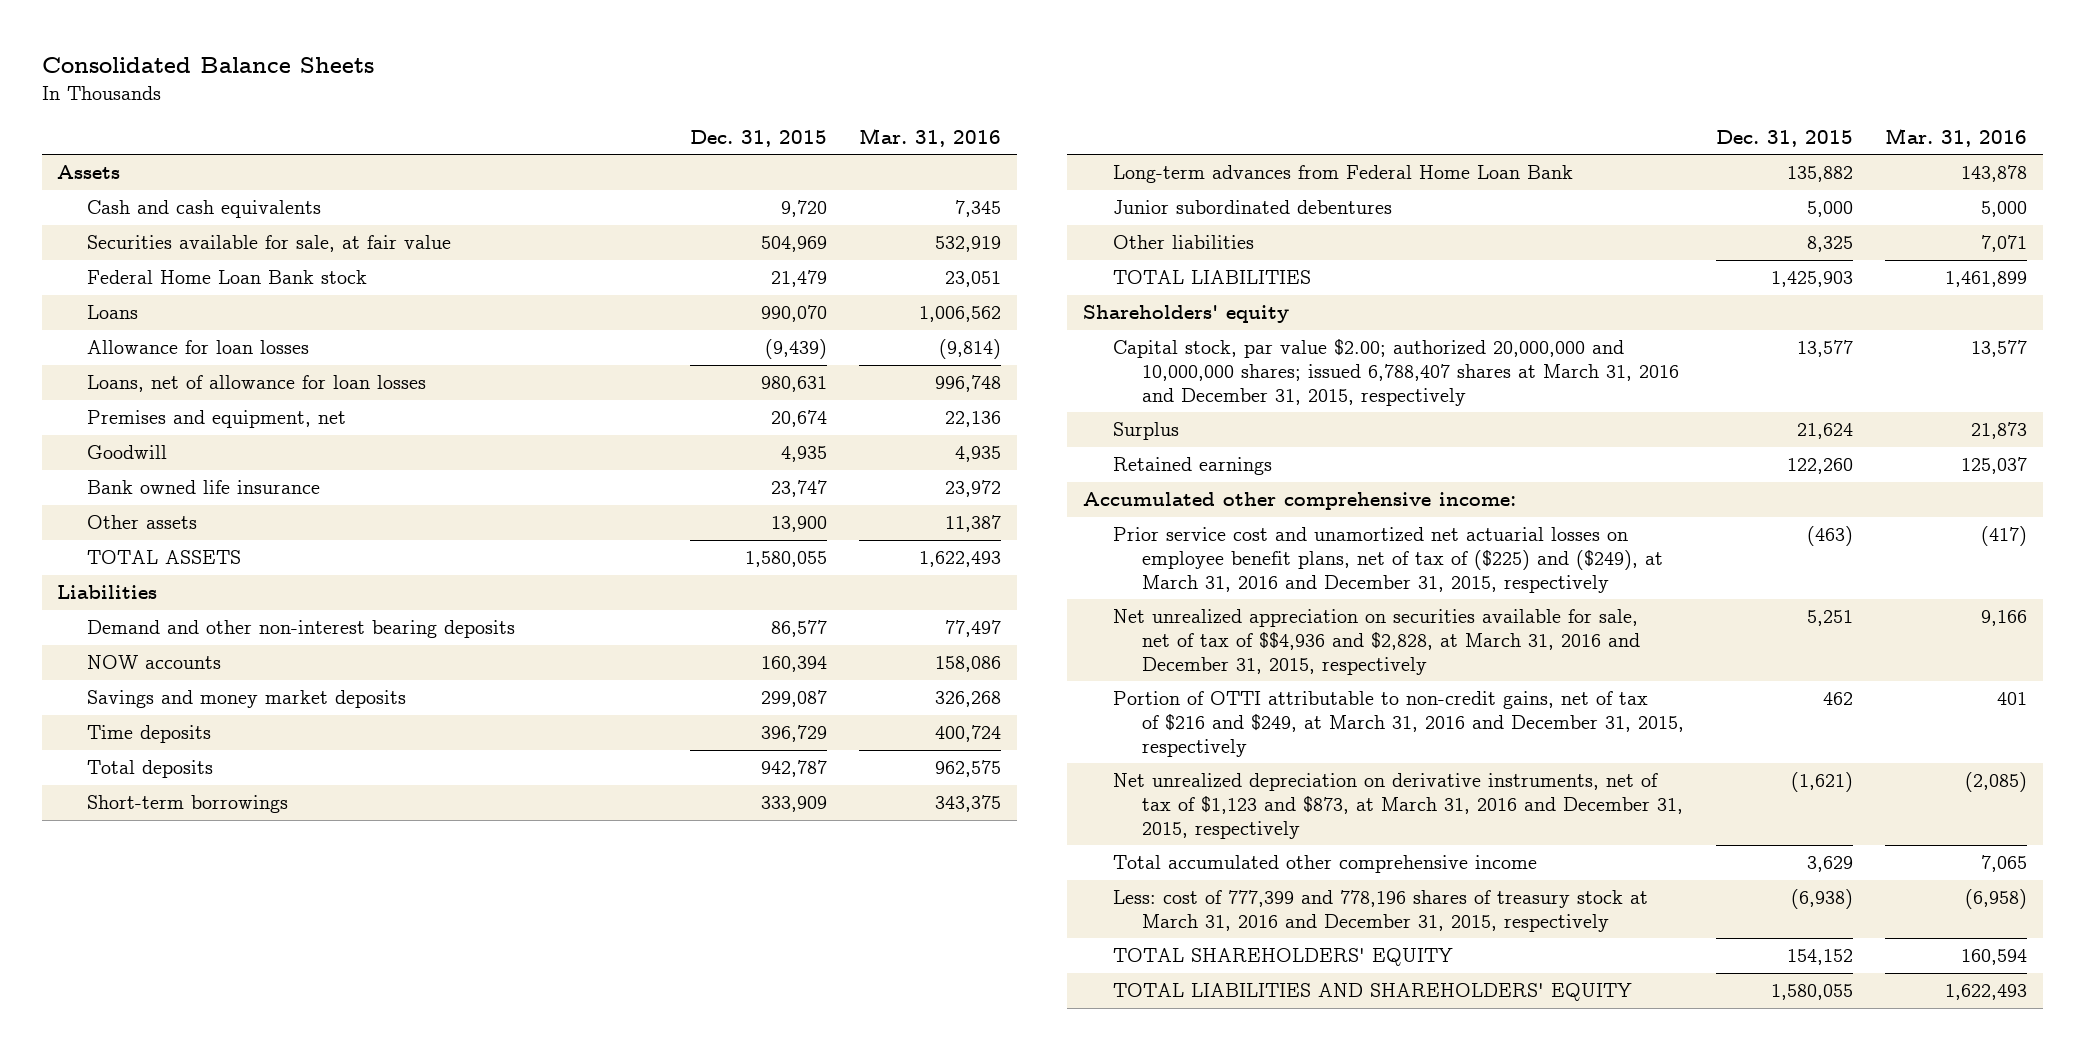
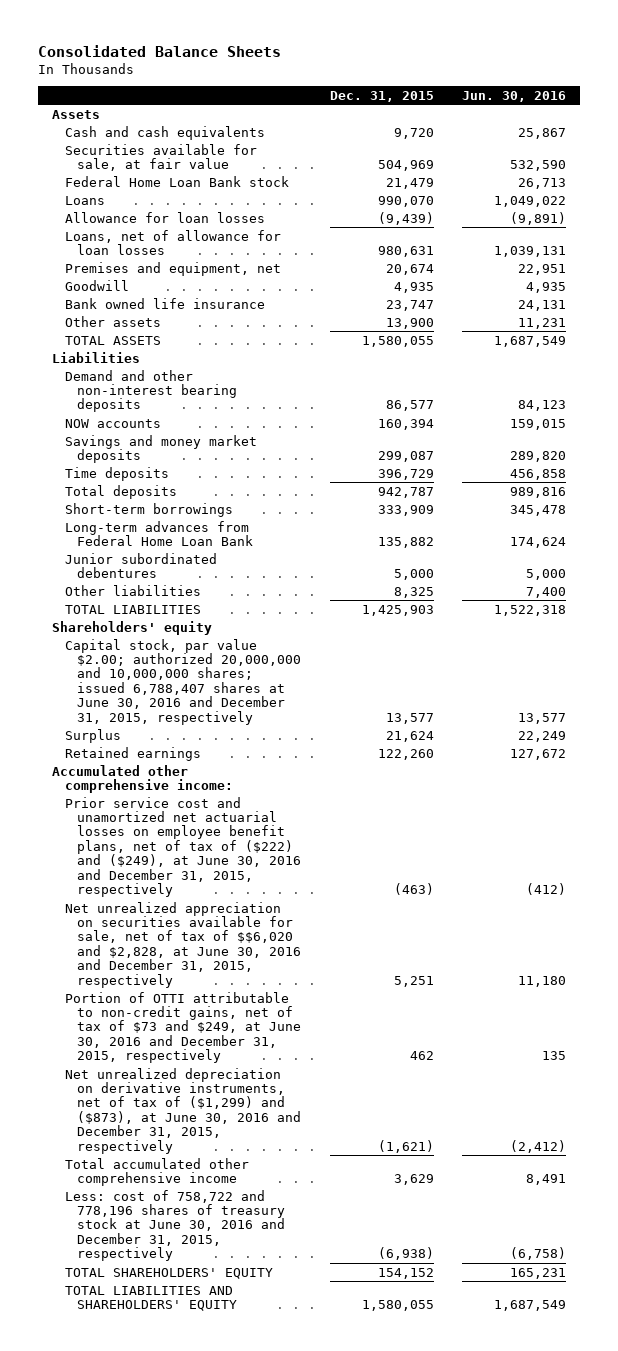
[859,128,1002,148] Mar. 31, 2016 -> none
none -> [462,90,567,102] Jun. 30, 2016
[1112,339,1679,406] Capital stock, par value $2.00; authorized 20,000,000 and 10,000,000 shares; issued 6,788,407 shares at March 31, 2016 and December 31, 2015, respectively -> [64,638,302,725] Capital stock, par value $2.00; authorized 20,000,000 and 10,000,000 shares; issued 6,788,407 shares at June 30, 2016 and December 31, 2015, respectively
[1112,527,1663,593] Prior service cost and unamortized net actuarial losses on employee benefit plans, net of tax of ($225) and ($249), at March 31, 2016 and December 31, 2015, respectively -> [64,796,302,898] Prior service cost and unamortized net actuarial losses on employee benefit plans, net of tax of ($222) and ($249), at June 30, 2016 and December 31, 2015, respectively
[1112,609,1640,675] Net unrealized appreciation on securities available for sale, net of tax of $$4,936 and $2,828, at March 31, 2016 and December 31, 2015, respectively -> [64,901,302,988] Net unrealized appreciation on securities available for sale, net of tax of $$6,020 and $2,828, at June 30, 2016 and December 31, 2015, respectively
[1112,691,1684,757] Portion of OTTI attributable to non-credit gains, net of tax of $216 and $249, at March 31, 2016 and December 31, 2015, respectively -> [64,991,302,1064] Portion of OTTI attributable to non-credit gains, net of tax of $73 and $249, at June 30, 2016 and December 31, 2015, respectively
[1112,773,1683,839] Net unrealized depreciation on derivative instruments, net of tax of $1,123 and $873, at March 31, 2016 and December 31, 2015, respectively -> [64,1067,302,1154] Net unrealized depreciation on derivative instruments, net of tax of ($1,299) and ($873), at June 30, 2016 and December 31, 2015, respectively
[1112,890,1648,932] Less: cost of 777,399 and 778,196 shares of treasury stock at March 31, 2016 and December 31, 2015, respectively -> [64,1189,286,1262] Less: cost of 758,722 and 778,196 shares of treasury stock at June 30, 2016 and December 31, 2015, respectively

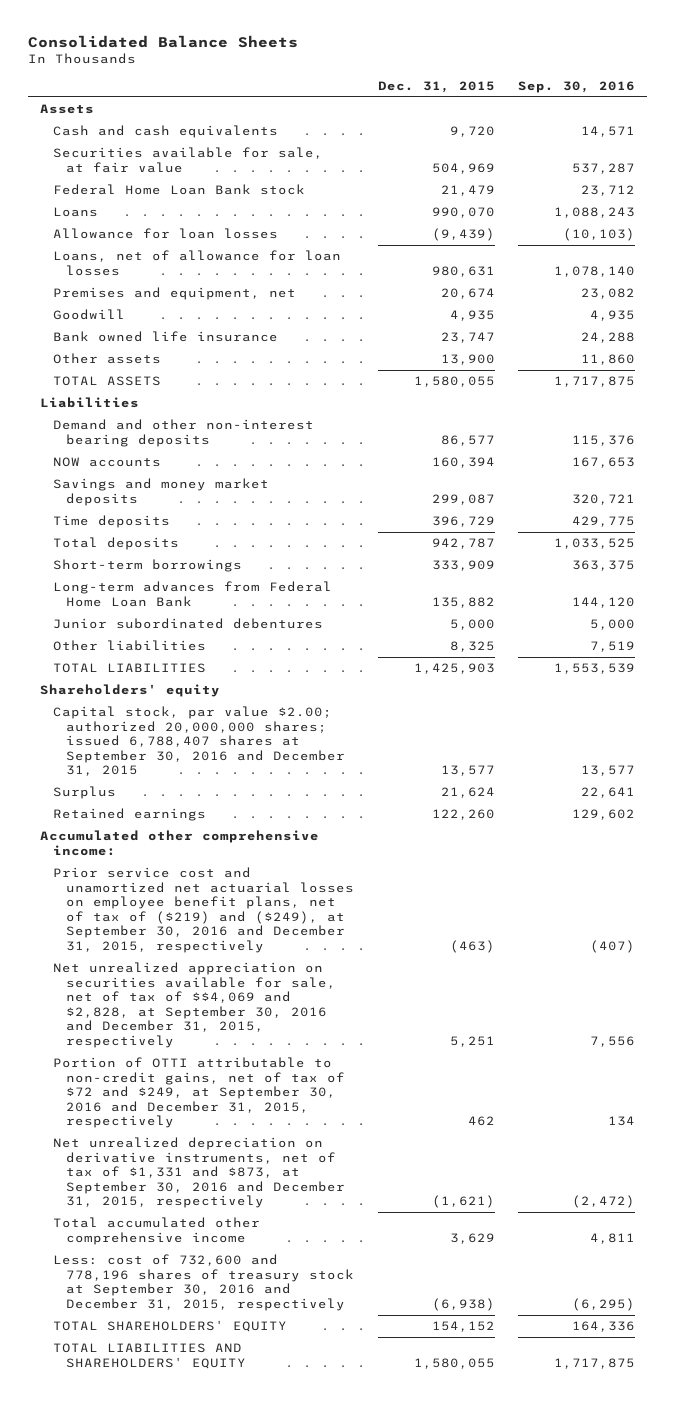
[462,90,567,102] Jun. 30, 2016 -> none
none -> [518,81,636,94] Sep. 30, 2016
[64,638,302,725] Capital stock, par value $2.00; authorized 20,000,000 and 10,000,000 shares; issued 6,788,407 shares at June 30, 2016 and December 31, 2015, respectively -> [52,706,346,777] Capital stock, par value $2.00; authorized 20,000,000 shares; issued 6,788,407 shares at September 30, 2016 and December 31, 2015
[64,796,302,898] Prior service cost and unamortized net actuarial losses on employee benefit plans, net of tax of ($222) and ($249), at June 30, 2016 and December 31, 2015, respectively -> [52,867,355,953] Prior service cost and unamortized net actuarial losses on employee benefit plans, net of tax of ($219) and ($249), at September 30, 2016 and December 31, 2015, respectively
[64,901,302,988] Net unrealized appreciation on securities available for sale, net of tax of $$6,020 and $2,828, at June 30, 2016 and December 31, 2015, respectively -> [52,962,337,1048] Net unrealized appreciation on securities available for sale, net of tax of $$4,069 and $2,828, at September 30, 2016 and December 31, 2015, respectively
[64,991,302,1064] Portion of OTTI attributable to non-credit gains, net of tax of $73 and $249, at June 30, 2016 and December 31, 2015, respectively -> [52,1057,346,1129] Portion of OTTI attributable to non-credit gains, net of tax of $72 and $249, at September 30, 2016 and December 31, 2015, respectively
[64,1067,302,1154] Net unrealized depreciation on derivative instruments, net of tax of ($1,299) and ($873), at June 30, 2016 and December 31, 2015, respectively -> [52,1137,346,1209] Net unrealized depreciation on derivative instruments, net of tax of $1,331 and $873, at September 30, 2016 and December 31, 2015, respectively
[64,1189,286,1262] Less: cost of 758,722 and 778,196 shares of treasury stock at June 30, 2016 and December 31, 2015, respectively -> [52,1254,355,1311] Less: cost of 732,600 and 778,196 shares of treasury stock at September 30, 2016 and December 31, 2015, respectively

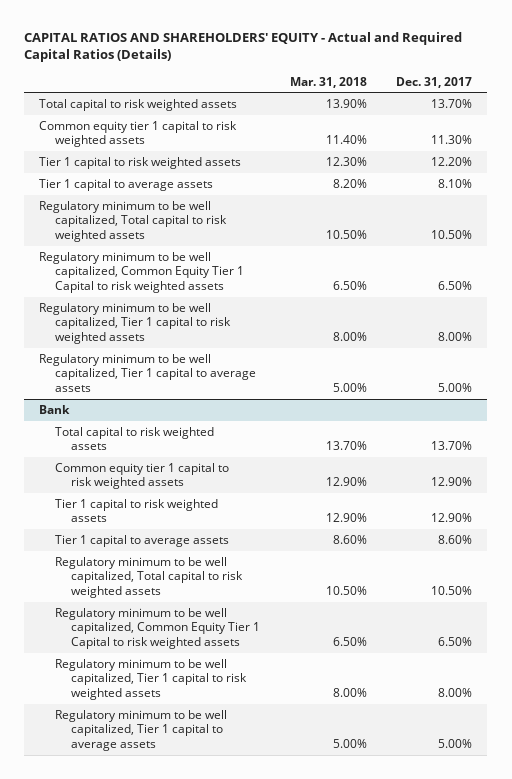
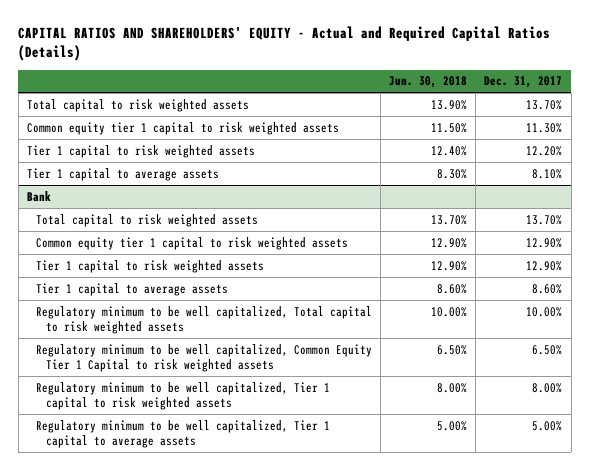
[289,76,367,88] Mar. 31, 2018 -> none
none -> [389,76,468,89] Jun. 30, 2018
[39,200,227,242] Regulatory minimum to be well capitalized, Total capital to risk weighted assets -> none
[39,251,244,293] Regulatory minimum to be well capitalized, Common Equity Tier 1 Capital to risk weighted assets -> none
[39,302,231,344] Regulatory minimum to be well capitalized, Tier 1 capital to risk weighted assets -> none
[39,353,256,392] Regulatory minimum to be well capitalized, Tier 1 capital to average assets -> none
[431,585,473,595] 10.50% -> [526,306,563,317] 10.00%

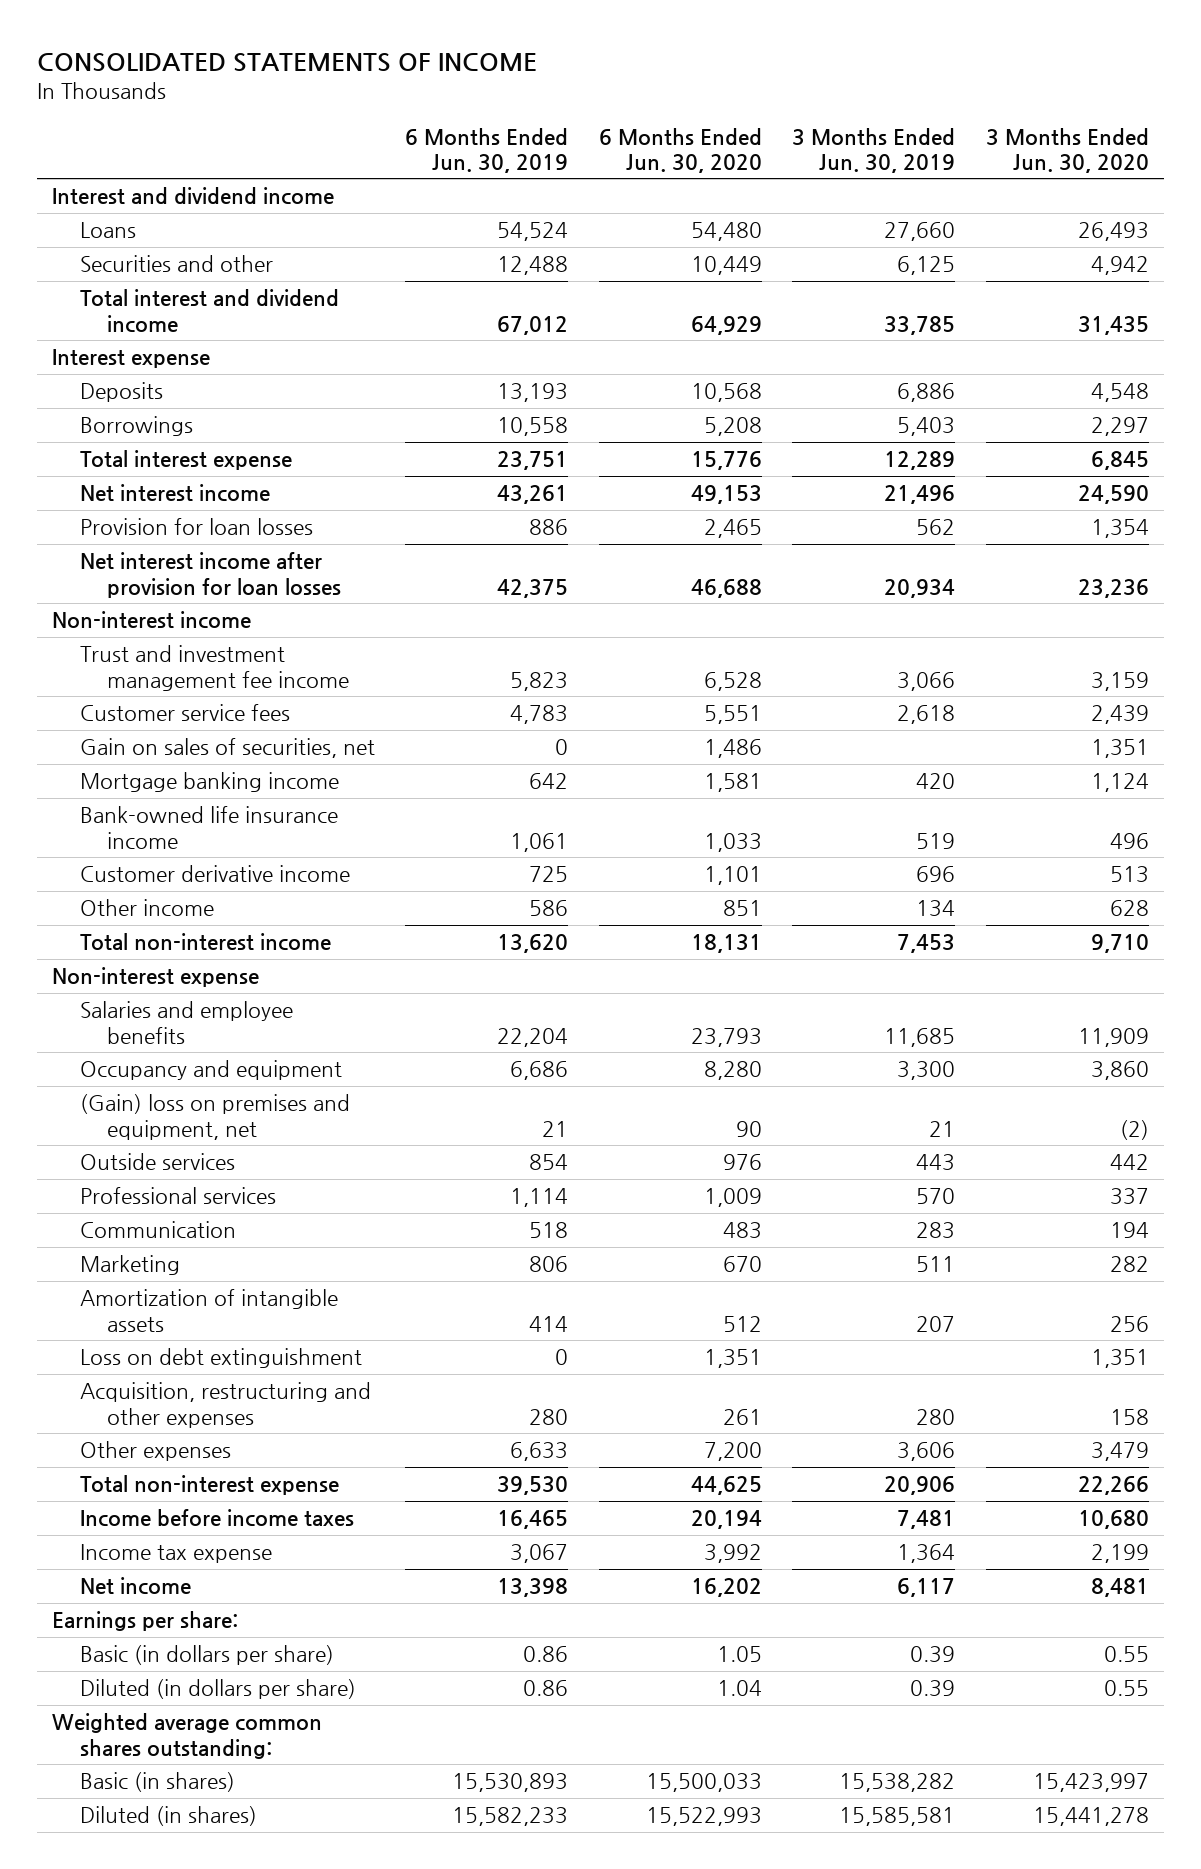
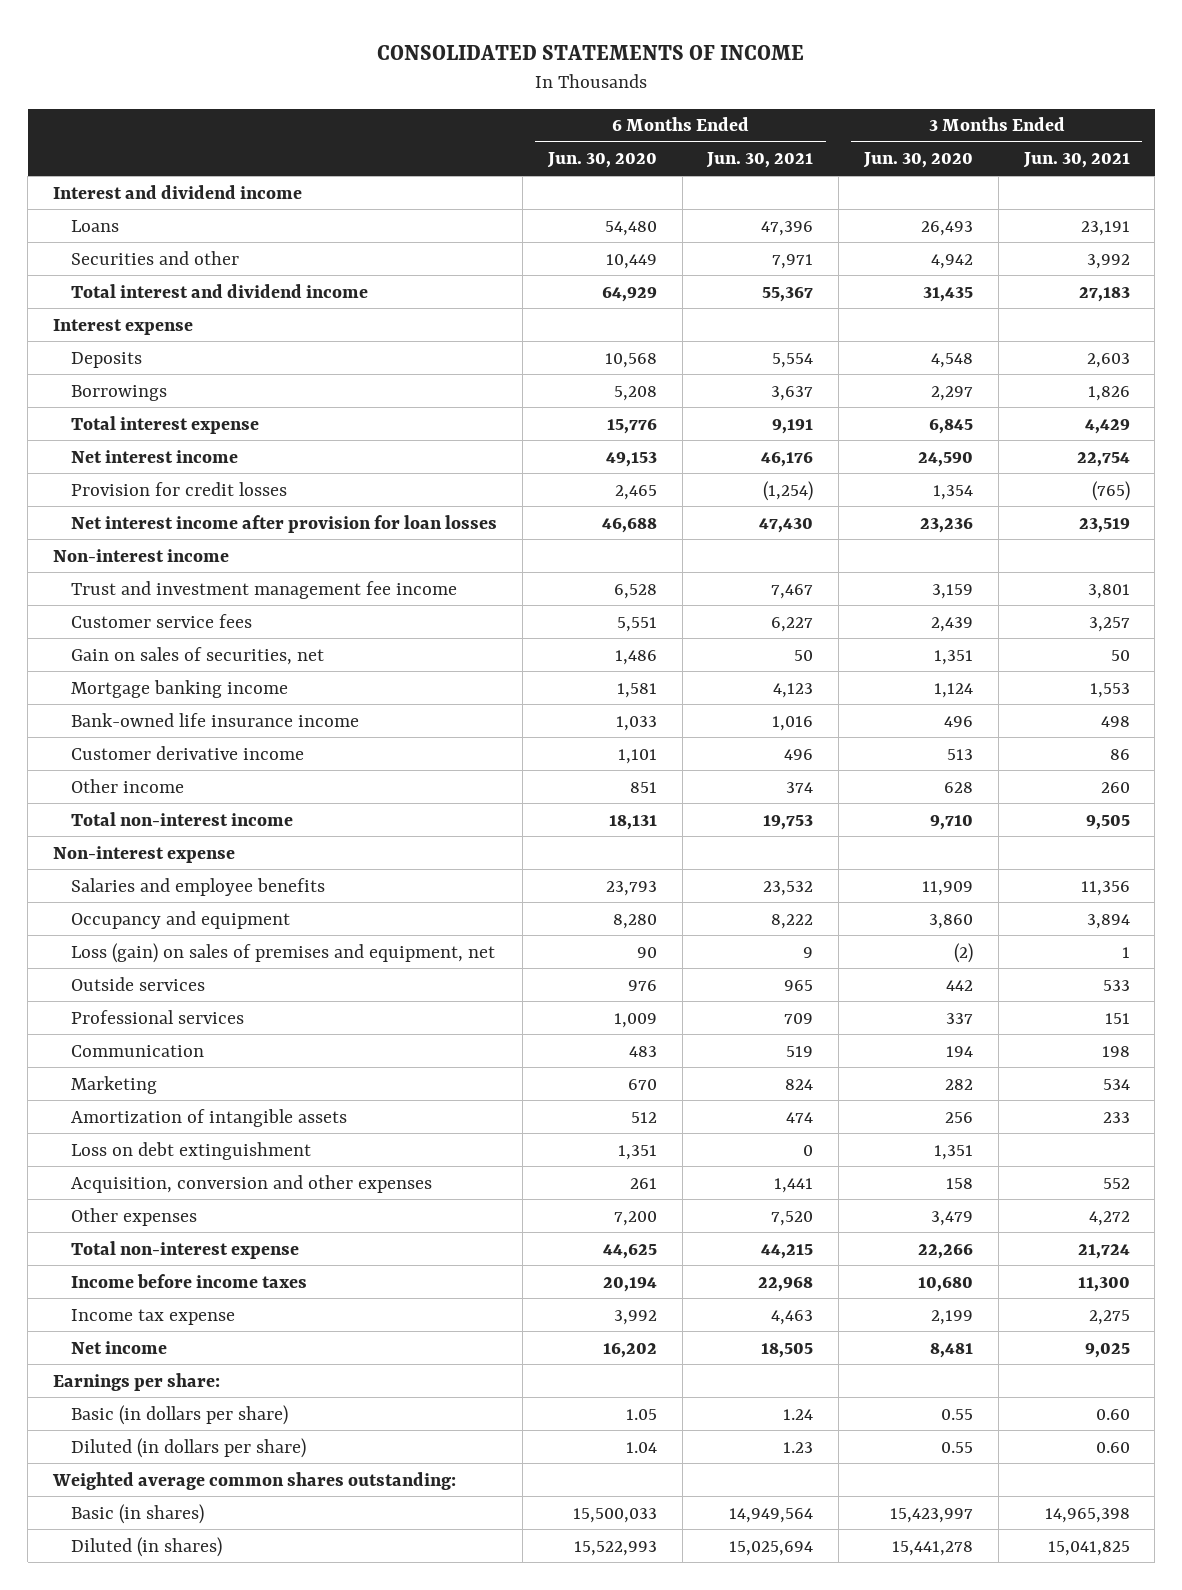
[405,127,569,174] 6 Months Ended Jun. 30, 2019 -> none
[792,127,956,174] 3 Months Ended Jun. 30, 2019 -> none
none -> [706,152,814,169] Jun. 30, 2021
none -> [1022,152,1130,169] Jun. 30, 2021
[79,518,313,536] Provision for loan losses -> [71,481,288,496] Provision for credit losses
[79,1094,350,1140] (Gain) loss on premises and equipment, net -> [71,942,496,963] Loss (gain) on sales of premises and equipment, net
[79,1382,371,1428] Acquisition, restructuring and other expenses -> [71,1174,433,1193] Acquisition, conversion and other expenses

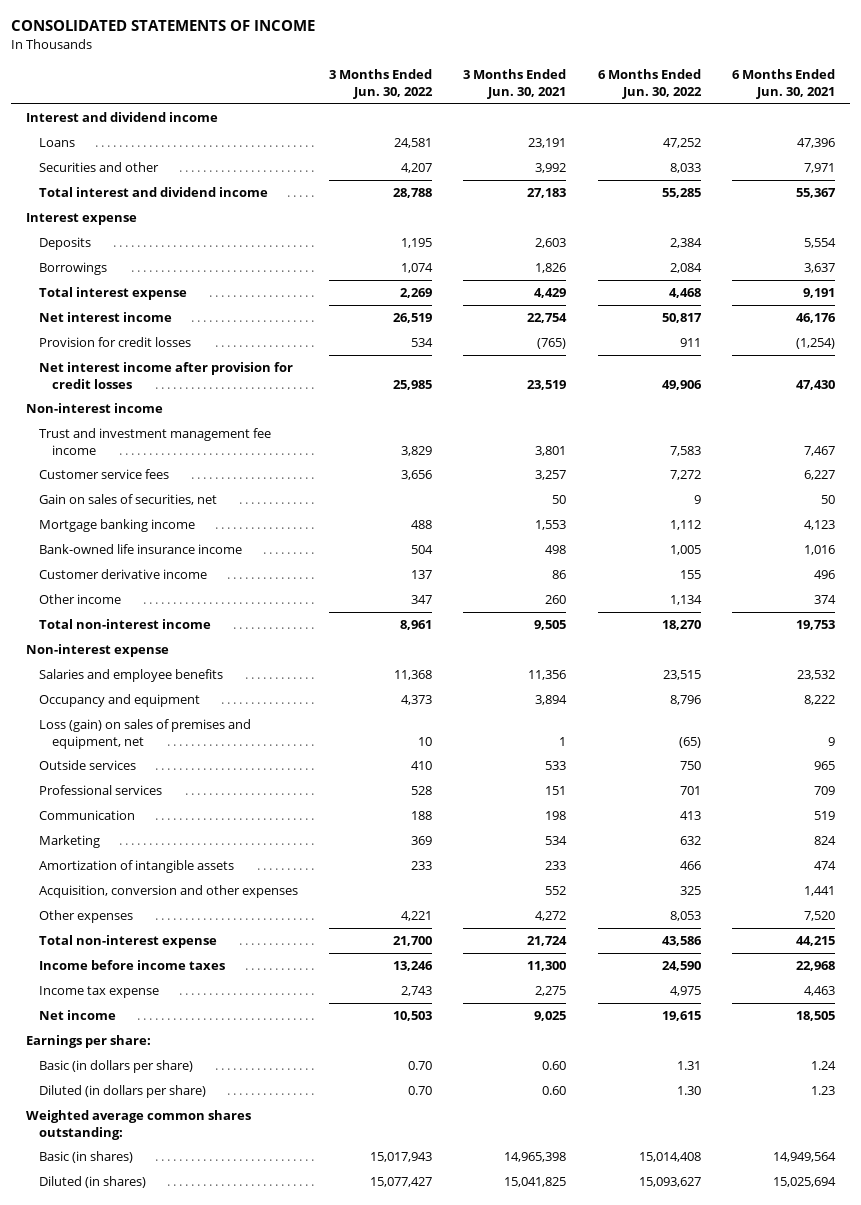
[546,152,657,169] Jun. 30, 2020 -> none
[862,152,973,169] Jun. 30, 2020 -> none
none -> [329,69,434,99] 3 Months Ended Jun. 30, 2022
none -> [597,69,702,99] 6 Months Ended Jun. 30, 2022
[71,514,498,533] Net interest income after provision for loan losses -> [39,362,294,389] Net interest income after provision for credit losses
[71,1141,312,1160] Loss on debt extinguishment -> none

